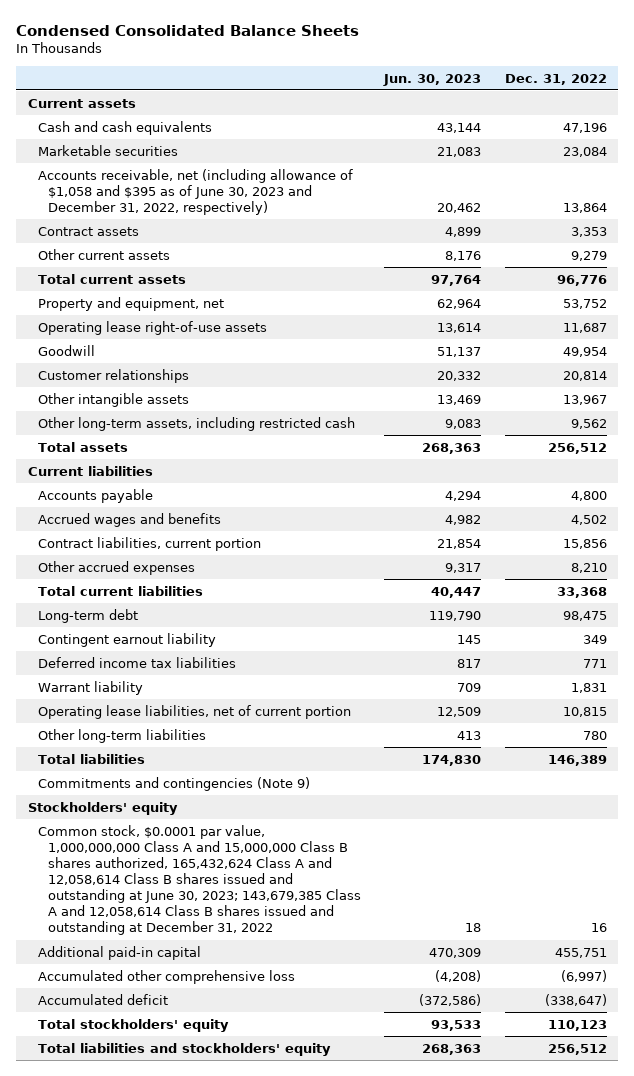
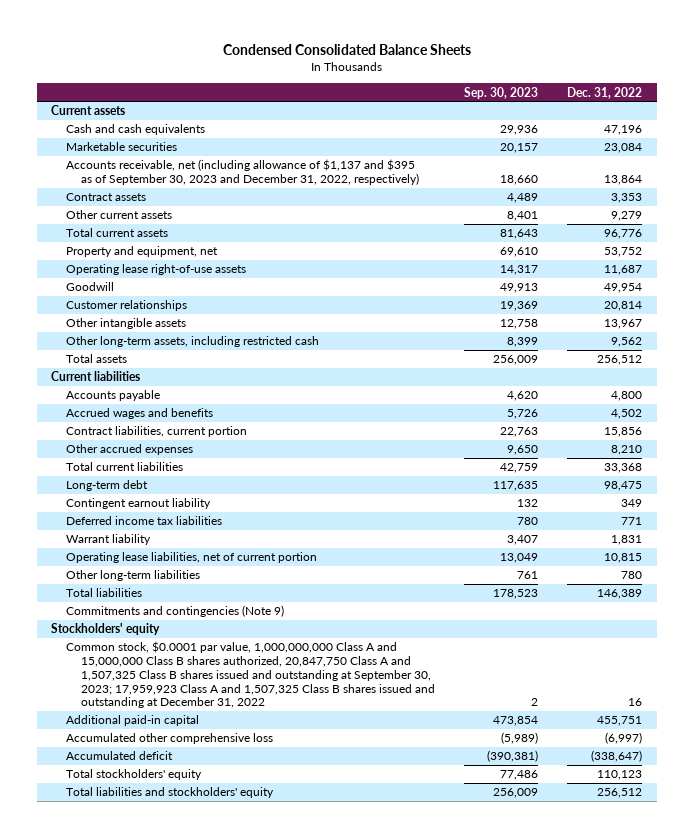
[383,73,482,86] Jun. 30, 2023 -> none
none -> [463,86,538,99] Sep. 30, 2023
[37,168,353,215] Accounts receivable, net (including allowance of $1,058 and $395 as of June 30, 2023 and December 31, 2022, respectively) -> [65,159,419,186] Accounts receivable, net (including allowance of $1,137 and $395 as of September 30, 2023 and December 31, 2022, respectively)
[37,824,361,936] Common stock, $0.0001 par value, 1,000,000,000 Class A and 15,000,000 Class B shares authorized, 165,432,624 Class A and 12,058,614 Class B shares issued and outstanding at June 30, 2023; 143,679,385 Class A and 12,058,614 Class B shares issued and outstanding at December 31, 2022 -> [65,641,435,709] Common stock, $0.0001 par value, 1,000,000,000 Class A and 15,000,000 Class B shares authorized, 20,847,750 Class A and 1,507,325 Class B shares issued and outstanding at September 30, 2023; 17,959,923 Class A and 1,507,325 Class B shares issued and outstanding at December 31, 2022

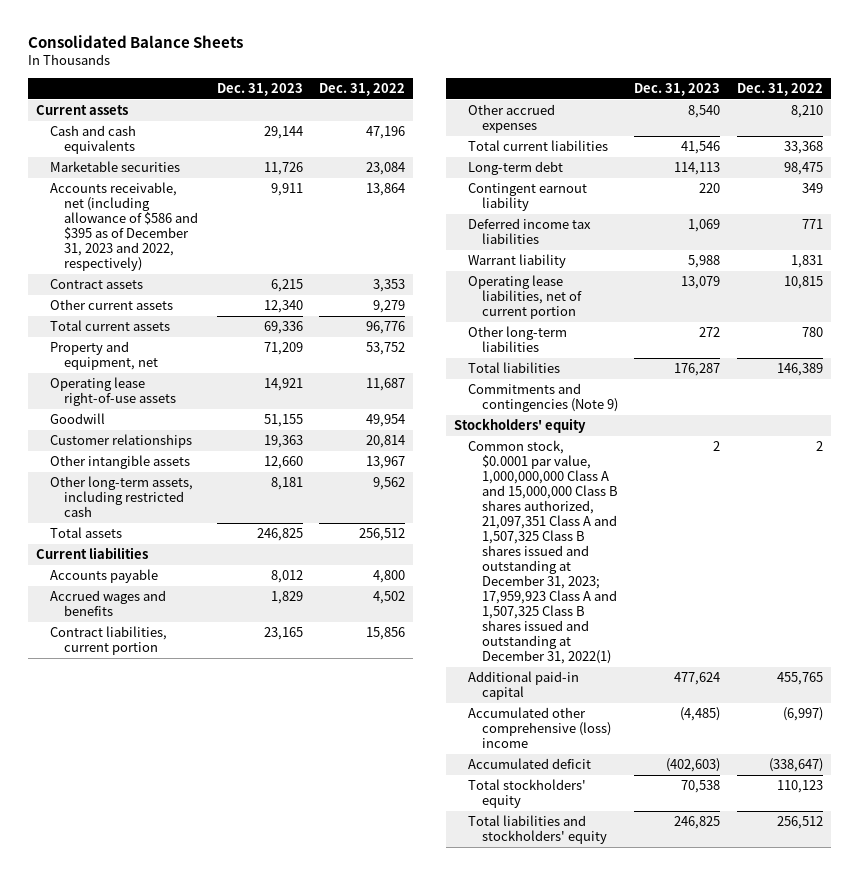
[222,44,471,56] Condensed Consolidated Balance Sheets -> [27,34,243,48] Consolidated Balance Sheets
[463,86,538,99] Sep. 30, 2023 -> none
none -> [216,83,303,97] Dec. 31, 2023
[65,159,419,186] Accounts receivable, net (including allowance of $1,137 and $395 as of September 30, 2023 and December 31, 2022, respectively) -> [50,182,199,272] Accounts receivable, net (including allowance of $586 and $395 as of December 31, 2023 and 2022, respectively)
[65,641,435,709] Common stock, $0.0001 par value, 1,000,000,000 Class A and 15,000,000 Class B shares authorized, 20,847,750 Class A and 1,507,325 Class B shares issued and outstanding at September 30, 2023; 17,959,923 Class A and 1,507,325 Class B shares issued and outstanding at December 31, 2022 -> [467,440,618,664] Common stock, $0.0001 par value, 1,000,000,000 Class A and 15,000,000 Class B shares authorized, 21,097,351 Class A and 1,507,325 Class B shares issued and outstanding at December 31, 2023; 17,959,923 Class A and 1,507,325 Class B shares issued and outstanding at December 31, 2022(1)
[628,698,643,707] 16 -> [815,441,823,452] 2
[597,716,643,727] 455,751 -> [776,672,823,686] 455,765
[65,733,273,745] Accumulated other comprehensive loss -> [467,707,611,749] Accumulated other comprehensive (loss) income

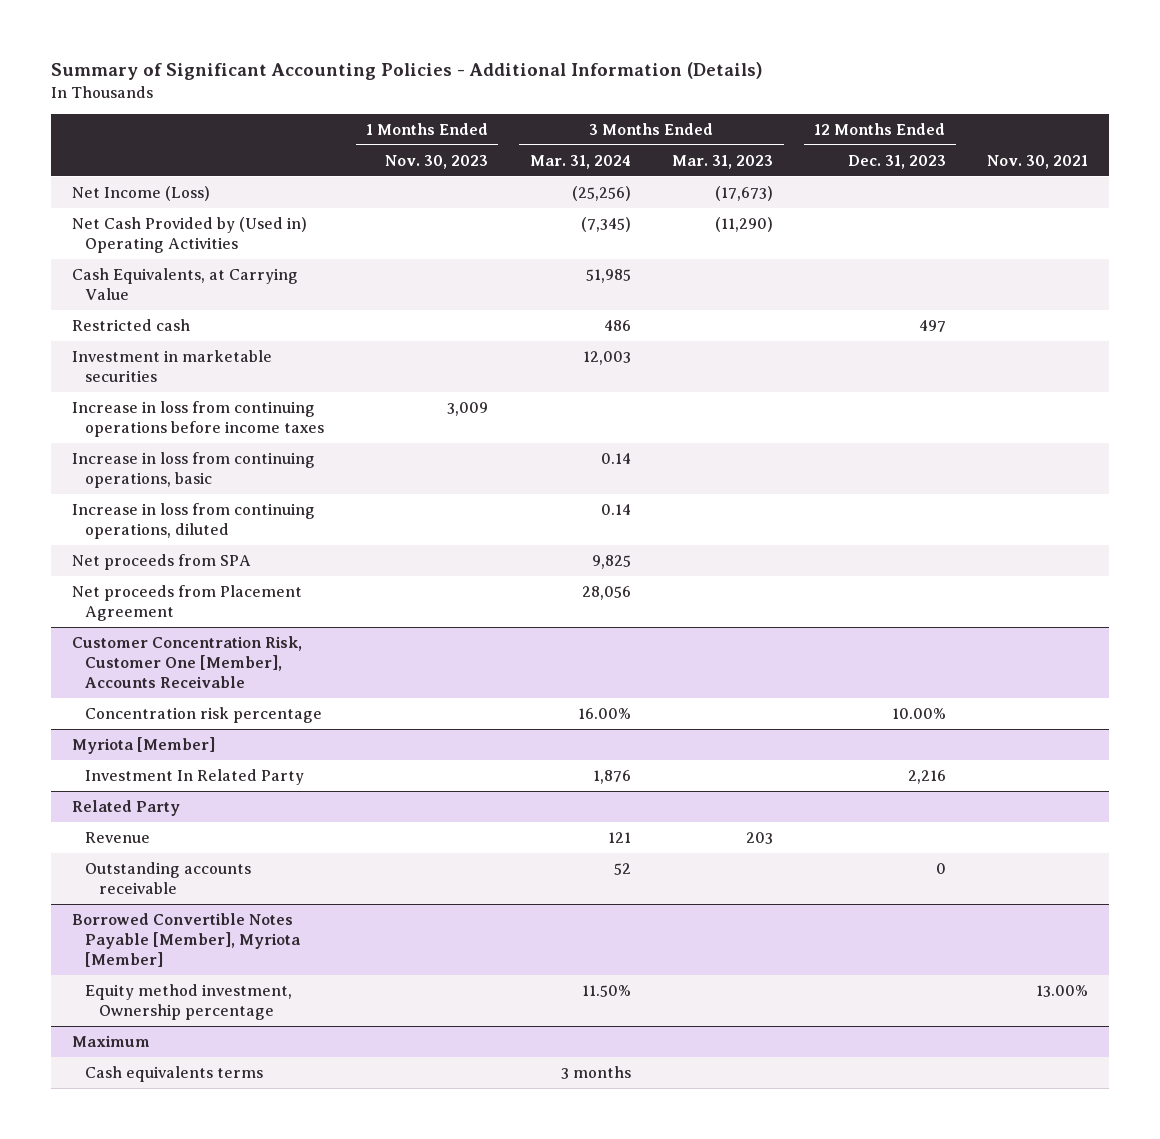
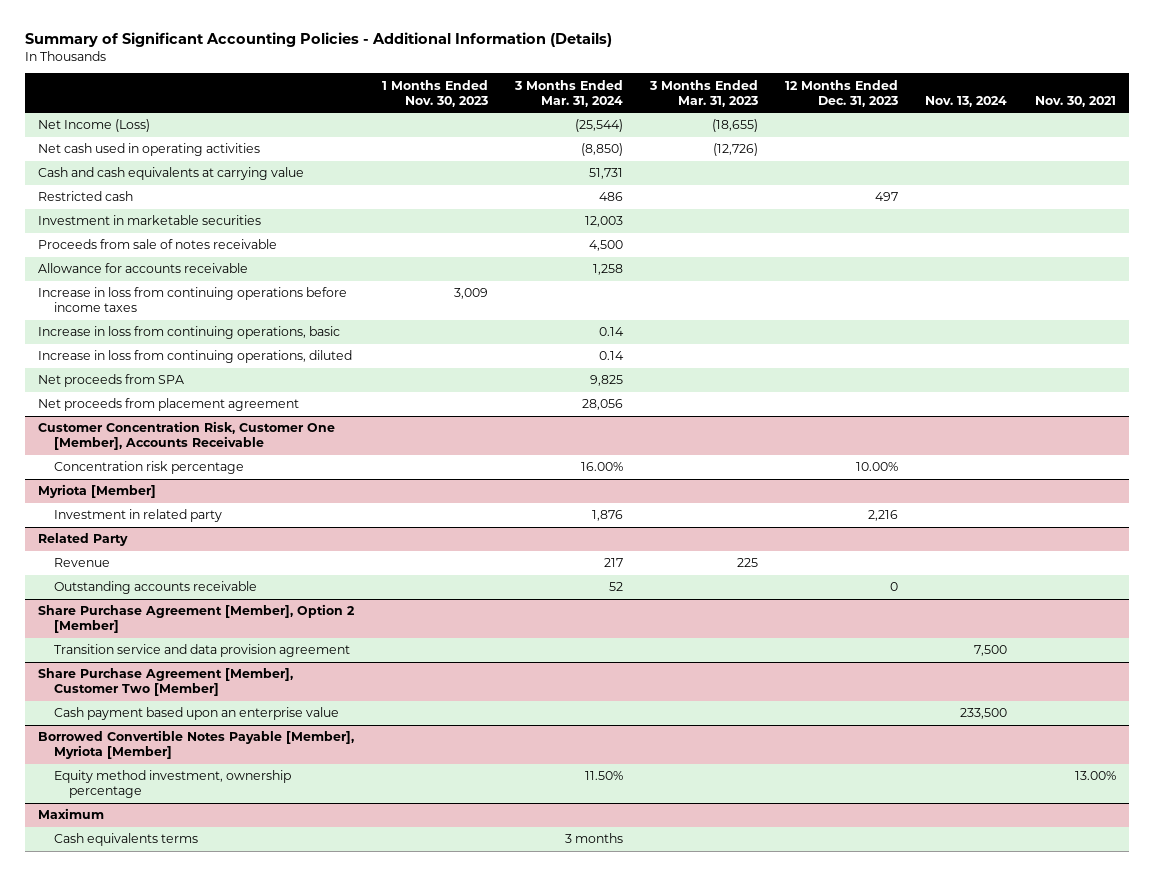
none -> [925,95,1008,107] Nov. 13, 2024
[571,186,631,202] (25,256) -> [574,119,623,133] (25,544)
[715,186,774,202] (17,673) -> [712,119,759,133] (18,655)
[71,217,307,253] Net Cash Provided by (Used in) Operating Activities -> [38,143,261,157] Net cash used in operating activities
[580,217,631,233] (7,345) -> [580,143,623,157] (8,850)
[715,217,774,233] (11,290) -> [713,143,759,157] (12,726)
[71,268,298,300] Cash Equivalents, at Carrying Value -> [38,167,305,181] Cash and cash equivalents at carrying value
[585,269,631,284] 51,985 -> [588,168,623,180] 51,731
none -> [38,239,278,250] Proceeds from sale of notes receivable
none -> [38,263,249,274] Allowance for accounts receivable
[71,585,302,621] Net proceeds from Placement Agreement -> [38,398,300,412] Net proceeds from placement agreement
[85,769,305,786] Investment In Related Party -> [53,509,222,523] Investment in related party
[607,832,631,844] 121 -> [603,558,623,568] 217
[746,832,774,845] 203 -> [737,558,759,568] 225
none -> [38,604,356,634] Share Purchase Agreement [Member], Option 2 [Member]
none -> [53,644,350,658] Transition service and data provision agreement
none -> [38,668,294,697] Share Purchase Agreement [Member], Customer Two [Member]
none -> [53,707,339,721] Cash payment based upon an enterprise value
[85,984,293,1020] Equity method investment, Ownership percentage -> [53,770,291,799] Equity method investment, ownership percentage

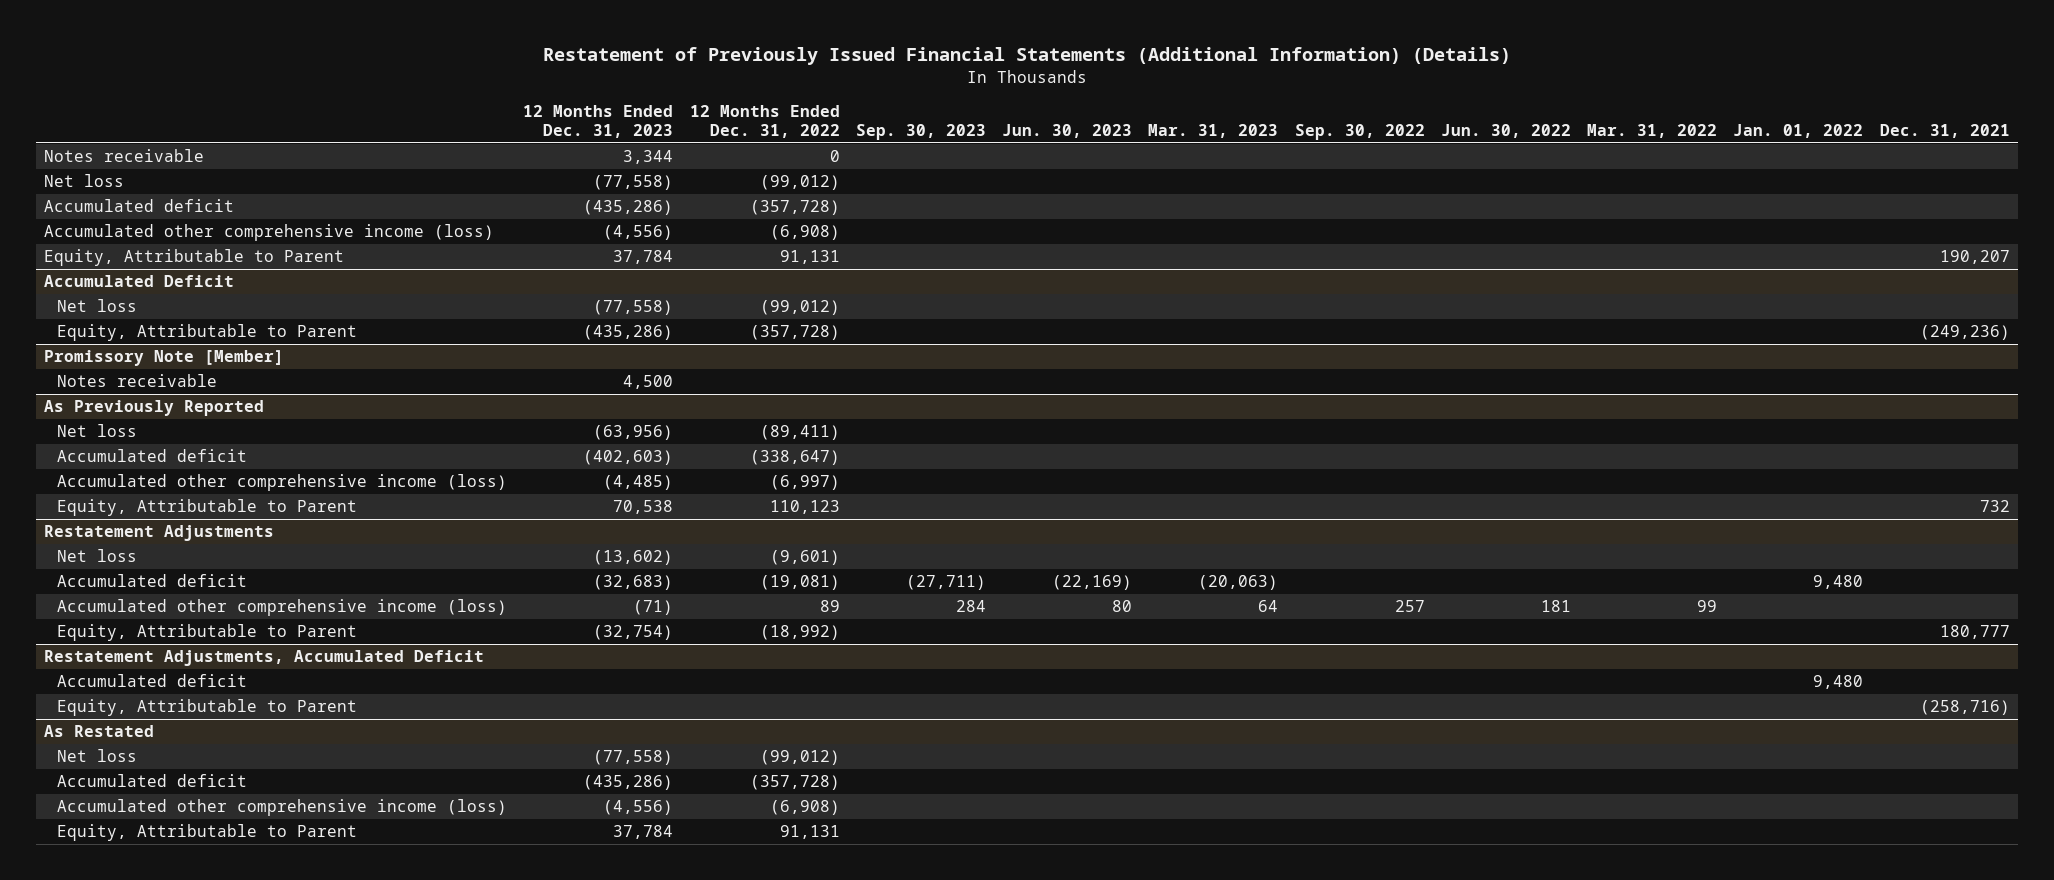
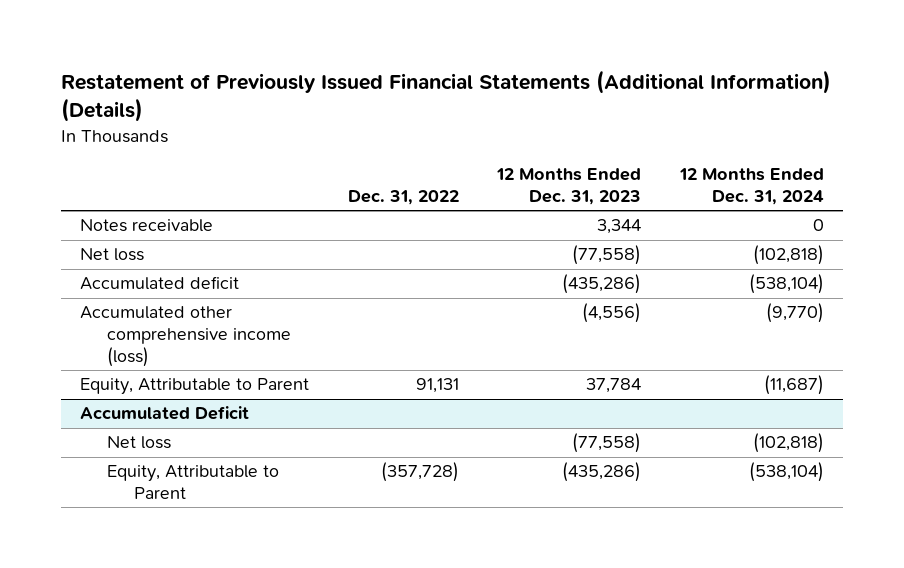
[689,105,840,139] 12 Months Ended Dec. 31, 2022 -> none
[855,124,986,141] Sep. 30, 2023 -> none
[1002,124,1133,139] Jun. 30, 2023 -> none
[1148,124,1279,139] Mar. 31, 2023 -> none
[1294,124,1425,141] Sep. 30, 2022 -> none
[1440,124,1571,139] Jun. 30, 2022 -> none
[1587,124,1718,139] Mar. 31, 2022 -> none
[1733,124,1864,139] Jan. 01, 2022 -> none
[1879,124,2010,139] Dec. 31, 2021 -> none
none -> [347,189,459,205] Dec. 31, 2022
none -> [678,168,824,205] 12 Months Ended Dec. 31, 2024
[44,350,285,367] Promissory Note [Member] -> none
[57,374,218,388] Notes receivable -> none
[44,400,265,417] As Previously Reported -> none
[57,424,138,438] Net loss -> none
[57,449,248,463] Accumulated deficit -> none
[57,474,508,492] Accumulated other comprehensive income (loss) -> none
[57,499,358,517] Equity, Attributable to Parent -> none
[44,525,275,542] Restatement Adjustments -> none
[57,549,138,563] Net loss -> none
[57,574,248,588] Accumulated deficit -> none
[57,599,508,617] Accumulated other comprehensive income (loss) -> none
[57,624,358,642] Equity, Attributable to Parent -> none
[44,650,485,667] Restatement Adjustments, Accumulated Deficit -> none
[57,674,248,688] Accumulated deficit -> none
[57,699,358,717] Equity, Attributable to Parent -> none
[44,725,155,738] As Restated -> none
[57,749,138,763] Net loss -> none
[57,774,248,788] Accumulated deficit -> none
[57,799,508,817] Accumulated other comprehensive income (loss) -> none
[57,824,358,842] Equity, Attributable to Parent -> none

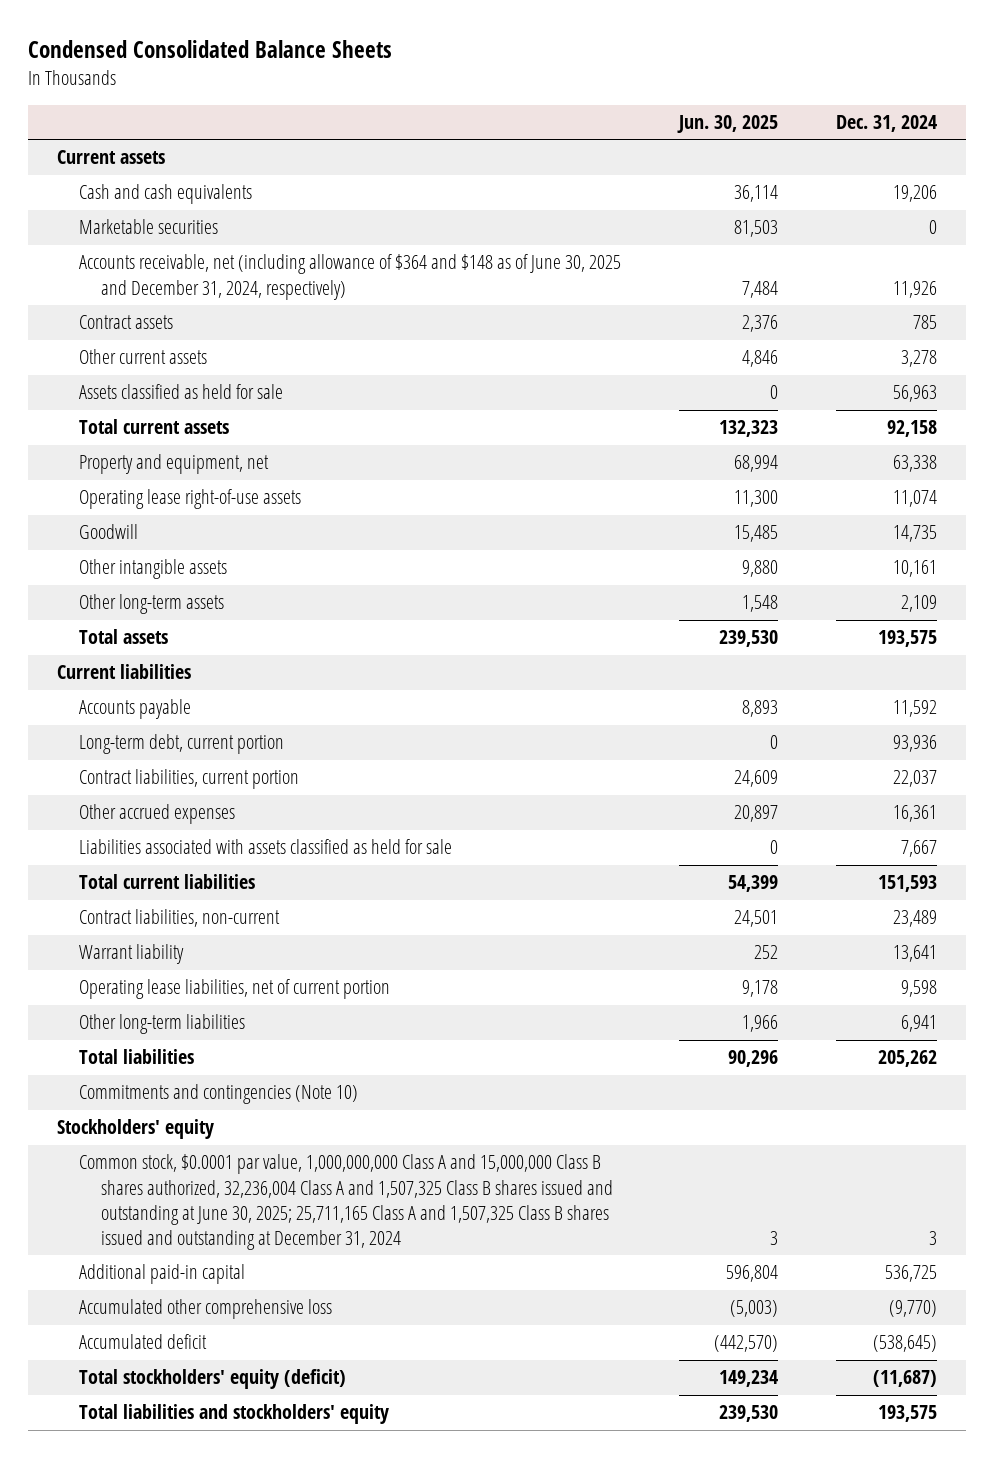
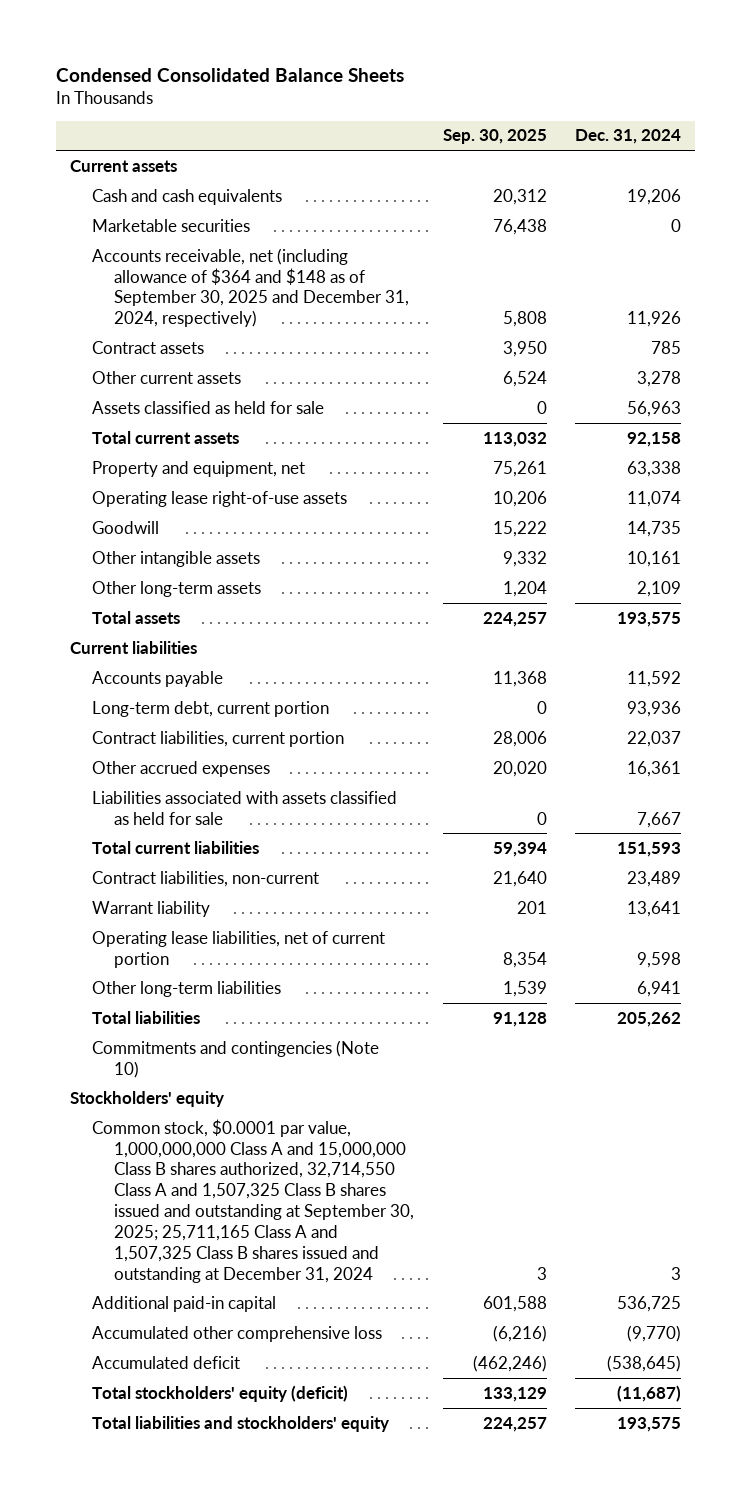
[677,115,779,134] Jun. 30, 2025 -> none
none -> [442,129,547,145] Sep. 30, 2025
[79,254,622,300] Accounts receivable, net (including allowance of $364 and $148 as of June 30, 2025 and December 31, 2024, respectively) -> [92,247,410,328] Accounts receivable, net (including allowance of $364 and $148 as of September 30, 2025 and December 31, 2024, respectively)
[79,1154,614,1250] Common stock, $0.0001 par value, 1,000,000,000 Class A and 15,000,000 Class B shares authorized, 32,236,004 Class A and 1,507,325 Class B shares issued and outstanding at June 30, 2025; 25,711,165 Class A and 1,507,325 Class B shares issued and outstanding at December 31, 2024 -> [92,1118,415,1283] Common stock, $0.0001 par value, 1,000,000,000 Class A and 15,000,000 Class B shares authorized, 32,714,550 Class A and 1,507,325 Class B shares issued and outstanding at September 30, 2025; 25,711,165 Class A and 1,507,325 Class B shares issued and outstanding at December 31, 2024

